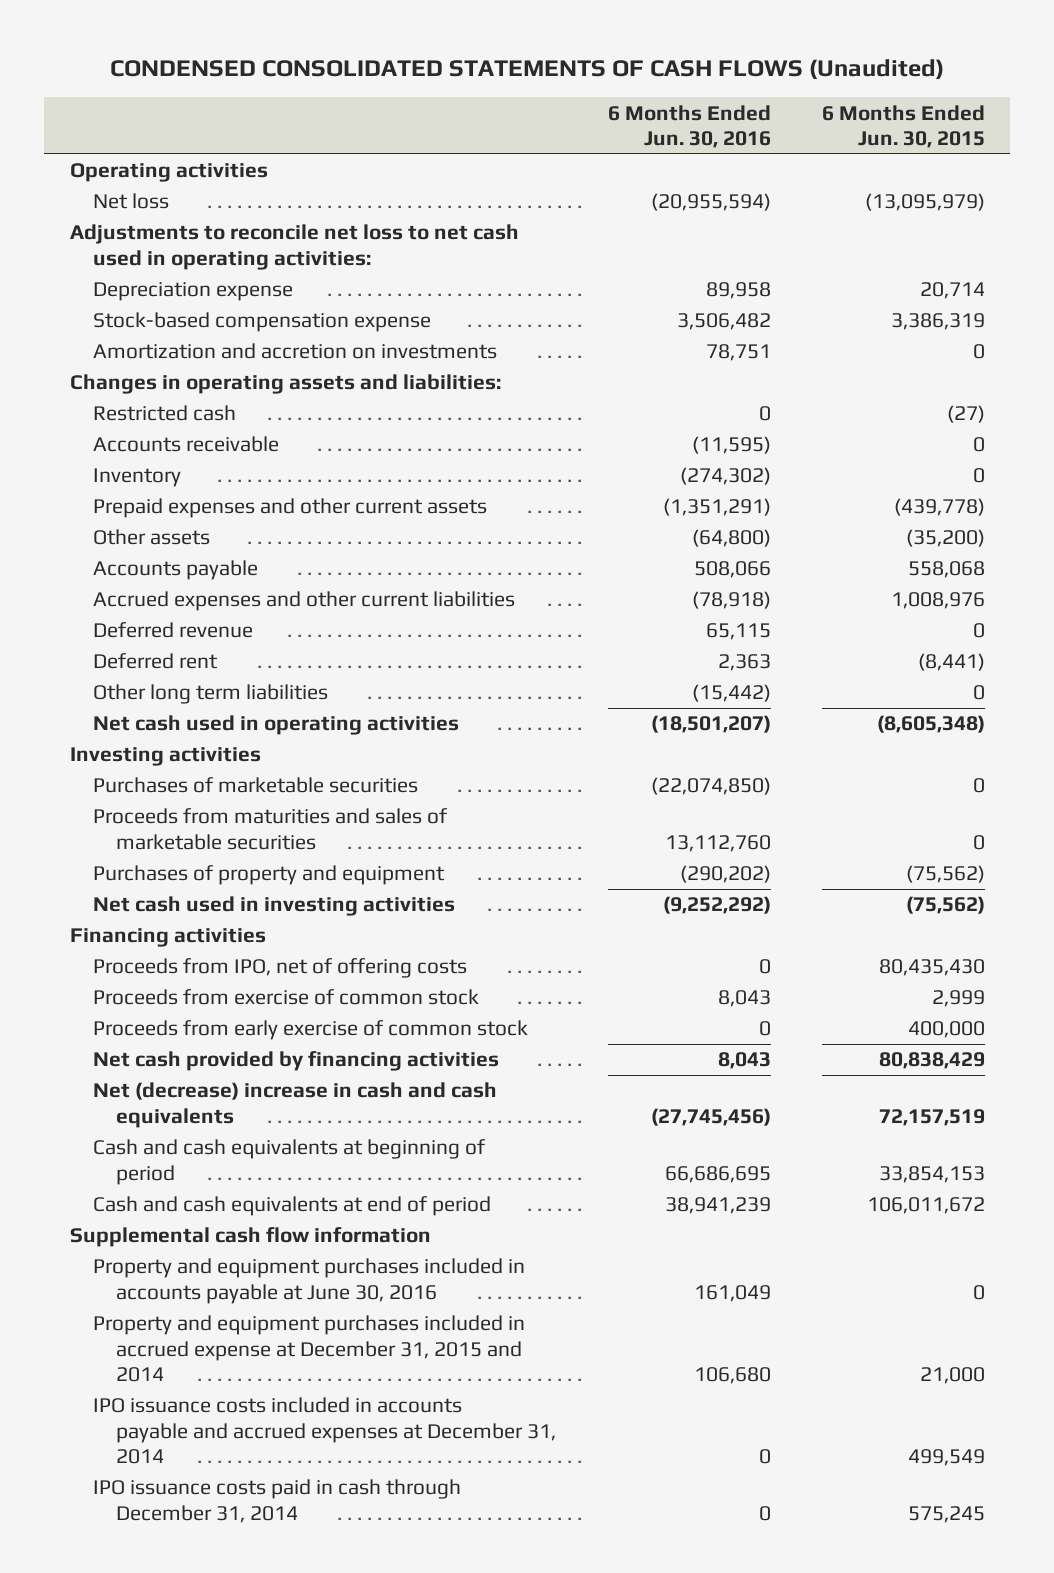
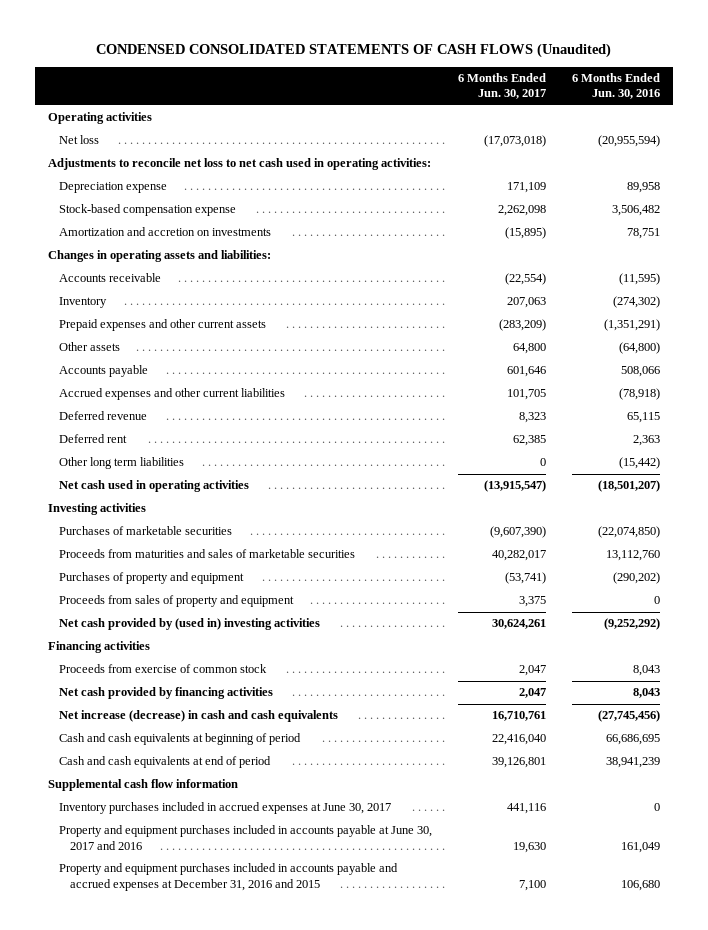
[821,104,985,148] 6 Months Ended Jun. 30, 2015 -> none
none -> [457,73,546,100] 6 Months Ended Jun. 30, 2017
[92,405,236,422] Restricted cash -> none
none -> [59,595,295,608] Proceeds from sales of property and equipment
[92,896,455,917] Net cash used in investing activities -> [59,618,321,631] Net cash provided by (used in) investing activities
[92,958,467,979] Proceeds from IPO, net of offering costs -> none
[92,1020,528,1041] Proceeds from early exercise of common stock -> none
[92,1082,497,1128] Net (decrease) increase in cash and cash equivalents -> [59,710,339,723] Net increase (decrease) in cash and cash equivalents
[92,1397,557,1465] IPO issuance costs included in accounts payable and accrued expenses at December 31, 2014 -> none
[92,1479,461,1523] IPO issuance costs paid in cash through December 31, 2014 -> none
none -> [59,802,392,815] Inventory purchases included in accrued expenses at June 30, 2017
[92,1258,525,1304] Property and equipment purchases included in accounts payable at June 30, 2016 -> [59,825,433,850] Property and equipment purchases included in accounts payable at June 30, 2017 and 2016
[92,1315,525,1383] Property and equipment purchases included in accrued expense at December 31, 2015 and 2014 -> [59,863,399,891] Property and equipment purchases included in accounts payable and accrued expenses at December 31, 2016 and 2015

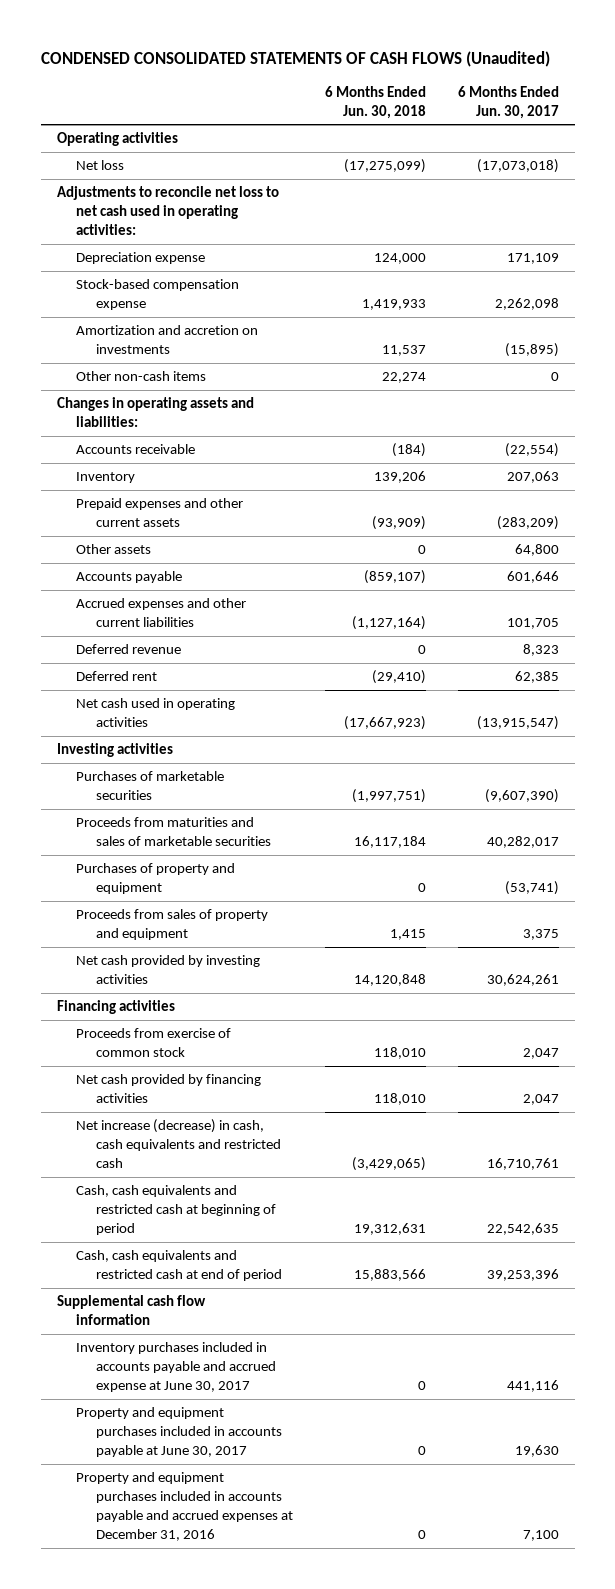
[571,73,660,100] 6 Months Ended Jun. 30, 2016 -> none
none -> [324,85,426,119] 6 Months Ended Jun. 30, 2018
none -> [76,371,207,382] Other non-cash items
[59,457,185,470] Other long term liabilities -> none
[59,618,321,631] Net cash provided by (used in) investing activities -> [76,955,261,985] Net cash provided by investing activities
[59,710,339,723] Net increase (decrease) in cash and cash equivalents -> [76,1119,281,1169] Net increase (decrease) in cash, cash equivalents and restricted cash
[59,733,302,746] Cash and cash equivalents at beginning of period -> [76,1185,276,1236] Cash, cash equivalents and restricted cash at beginning of period
[491,734,546,746] 22,416,040 -> [486,1223,559,1236] 22,542,635
[59,756,272,769] Cash and cash equivalents at end of period -> [76,1250,282,1282] Cash, cash equivalents and restricted cash at end of period
[491,757,546,769] 39,126,801 -> [486,1269,559,1282] 39,253,396
[59,802,392,815] Inventory purchases included in accrued expenses at June 30, 2017 -> [76,1342,276,1393] Inventory purchases included in accounts payable and accrued expense at June 30, 2017
[59,825,433,850] Property and equipment purchases included in accounts payable at June 30, 2017 and 2016 -> [76,1407,282,1458] Property and equipment purchases included in accounts payable at June 30, 2017
[59,863,399,891] Property and equipment purchases included in accounts payable and accrued expenses at December 31, 2016 and 2015 -> [76,1472,293,1541] Property and equipment purchases included in accounts payable and accrued expenses at December 31, 2016

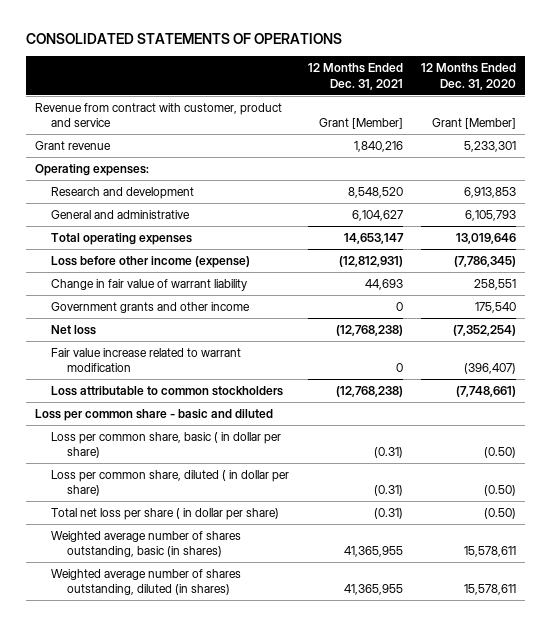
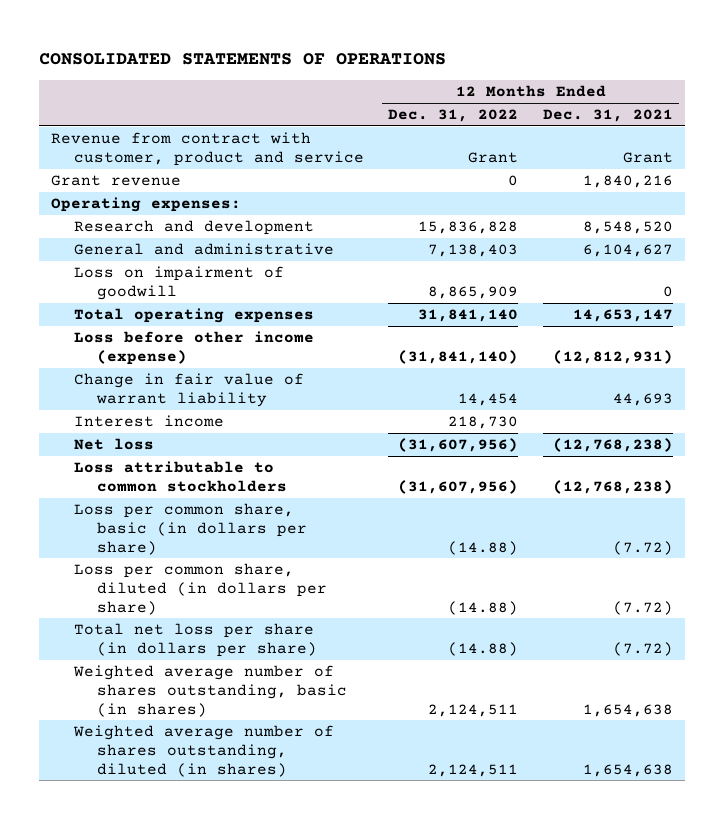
[421,63,517,90] 12 Months Ended Dec. 31, 2020 -> none
none -> [388,109,519,123] Dec. 31, 2022
[318,118,403,130] Grant [Member] -> [623,151,674,163] Grant
none -> [73,266,284,300] Loss on impairment of goodwill
[51,301,251,313] Government grants and other income -> none
none -> [73,415,224,428] Interest income
[51,347,242,373] Fair value increase related to warrant modification -> none
[34,408,273,421] Loss per common share - basic and diluted -> none
[51,431,282,459] Loss per common share, basic ( in dollar per share) -> [73,503,307,555] Loss per common share, basic (in dollars per share)
[373,447,403,459] (0.31) -> [613,540,674,555] (7.72)
[51,469,290,497] Loss per common share, diluted ( in dollar per share) -> [73,563,327,615] Loss per common share, diluted (in dollars per share)
[373,485,403,497] (0.31) -> [613,600,674,615] (7.72)
[51,507,280,520] Total net loss per share ( in dollar per share) -> [73,623,317,657] Total net loss per share (in dollars per share)
[373,507,403,519] (0.31) -> [613,641,674,656] (7.72)
[343,546,403,558] 41,365,955 -> [583,703,674,717] 1,654,638
[343,584,403,596] 41,365,955 -> [583,763,674,777] 1,654,638

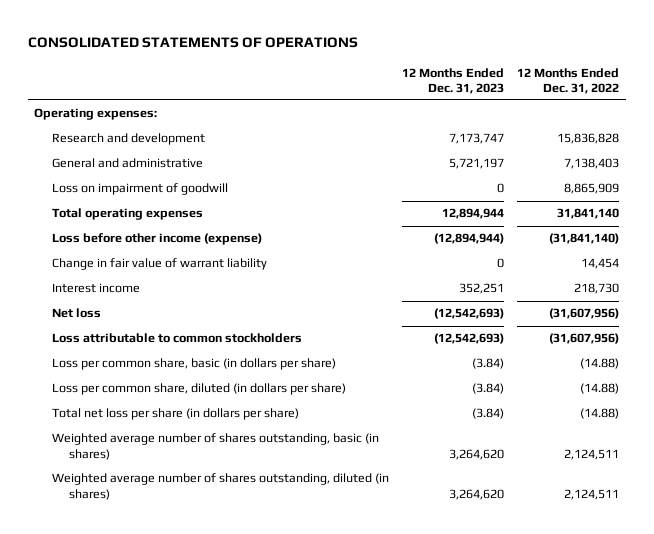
[543,109,674,123] Dec. 31, 2021 -> none
none -> [401,67,504,94] 12 Months Ended Dec. 31, 2023
[51,132,364,166] Revenue from contract with customer, product and service -> none
[51,175,182,187] Grant revenue -> none

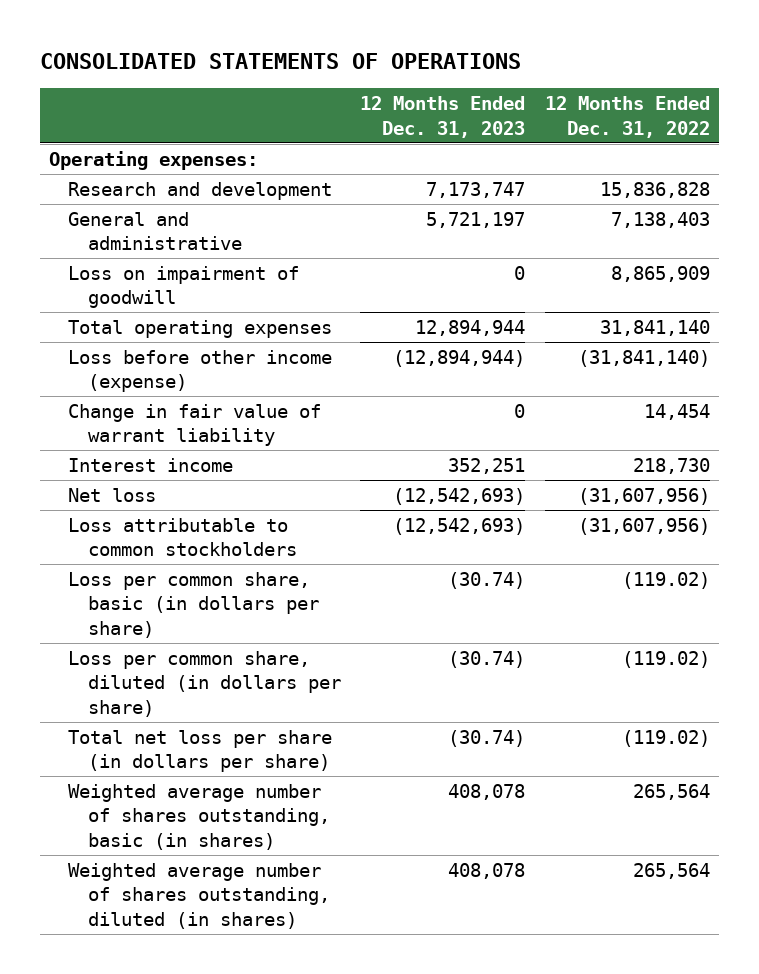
[471,358,504,370] (3.84) -> [448,571,526,589] (30.74)
[580,358,620,370] (14.88) -> [621,571,710,589] (119.02)
[471,383,504,395] (3.84) -> [448,650,526,668] (30.74)
[580,383,620,395] (14.88) -> [621,650,710,668] (119.02)
[471,408,504,420] (3.84) -> [448,729,526,747] (30.74)
[580,408,620,420] (14.88) -> [621,729,710,747] (119.02)
[448,448,504,460] 3,264,620 -> [448,783,526,800] 408,078
[564,448,620,460] 2,124,511 -> [632,783,710,800] 265,564
[448,488,504,500] 3,264,620 -> [448,862,526,879] 408,078
[564,488,620,500] 2,124,511 -> [632,862,710,879] 265,564

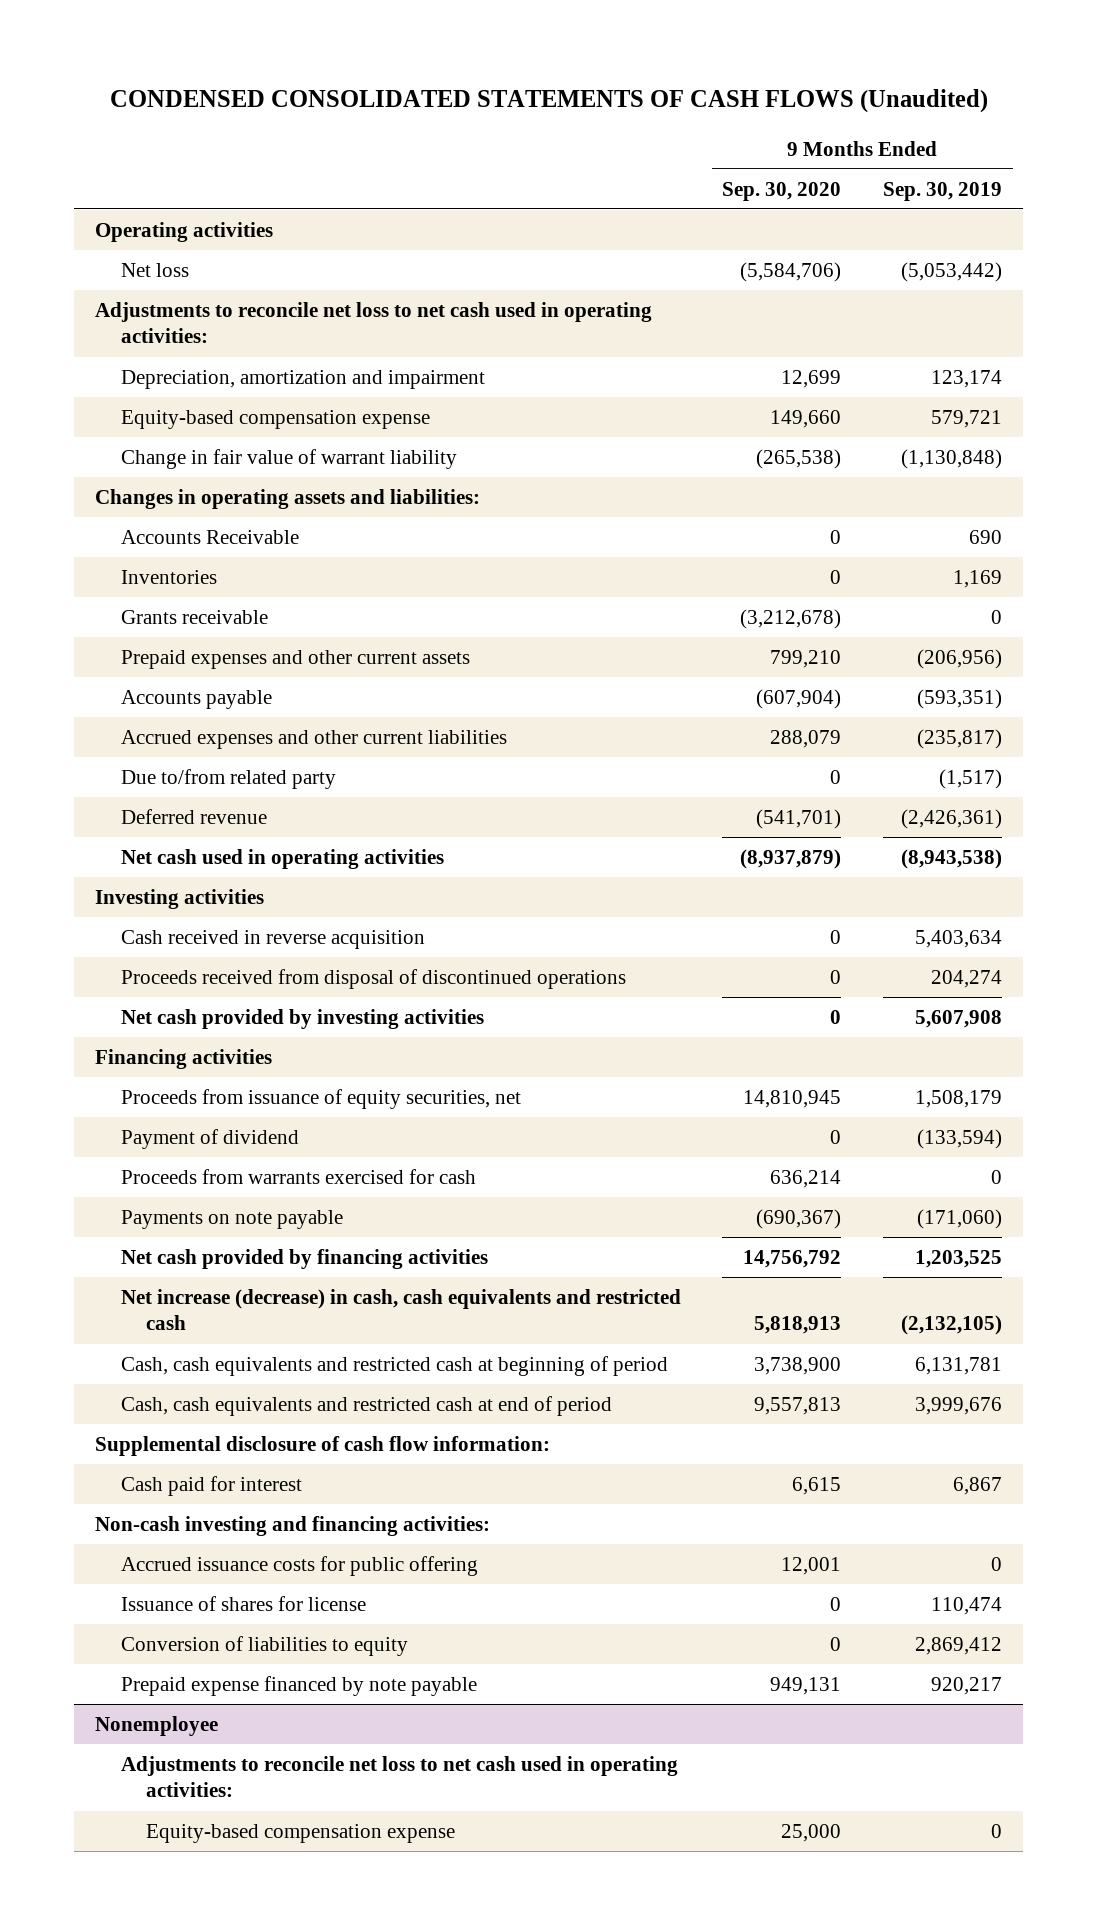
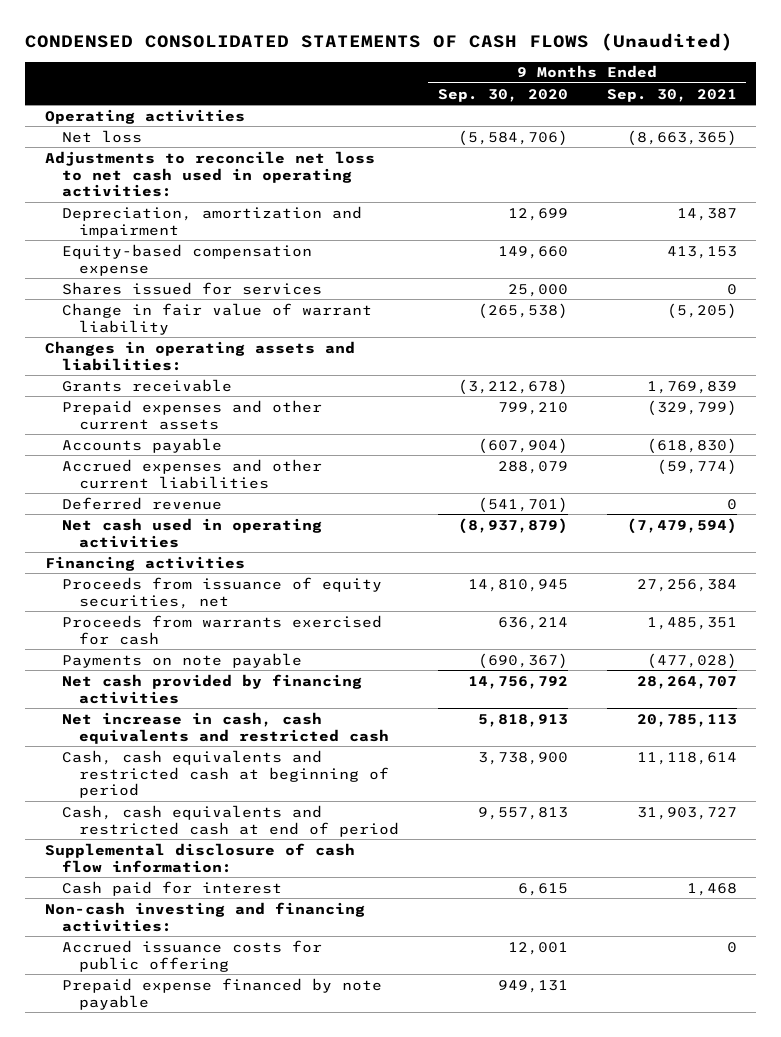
[883,181,1003,201] Sep. 30, 2019 -> none
none -> [606,88,737,102] Sep. 30, 2021
none -> [61,281,322,295] Shares issued for services
[120,529,299,544] Accounts Receivable -> none
[120,569,217,584] Inventories -> none
[120,768,336,789] Due to/from related party -> none
[95,888,265,909] Investing activities -> none
[120,929,425,949] Cash received in reverse acquisition -> none
[120,968,626,989] Proceeds received from disposal of discontinued operations -> none
[120,1008,484,1029] Net cash provided by investing activities -> none
[120,1128,299,1149] Payment of dividend -> none
[120,1288,681,1331] Net increase (decrease) in cash, cash equivalents and restricted cash -> [61,711,389,744] Net increase in cash, cash equivalents and restricted cash
[120,1595,366,1611] Issuance of shares for license -> none
[120,1635,408,1656] Conversion of liabilities to equity -> none
[95,1715,219,1736] Nonemployee -> none
[120,1755,678,1798] Adjustments to reconcile net loss to net cash used in operating activities: -> none
[145,1823,455,1843] Equity-based compensation expense -> none

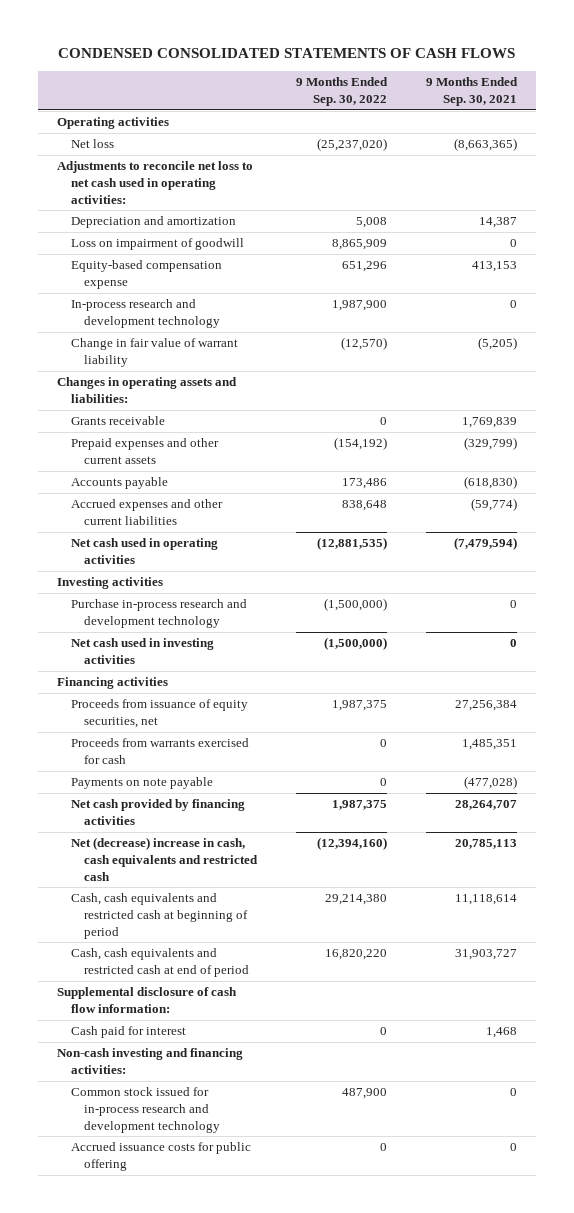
[25,33,734,52] CONDENSED CONSOLIDATED STATEMENTS OF CASH FLOWS (Unaudited) -> [58,48,516,59] CONDENSED CONSOLIDATED STATEMENTS OF CASH FLOWS
[437,88,568,102] Sep. 30, 2020 -> none
none -> [295,77,388,107] 9 Months Ended Sep. 30, 2022
[61,205,362,238] Depreciation, amortization and impairment -> [70,216,236,229] Depreciation and amortization
none -> [70,238,244,251] Loss on impairment of goodwill
[61,281,322,295] Shares issued for services -> none
none -> [70,299,220,328] In-process research and development technology
[61,496,222,510] Deferred revenue -> none
none -> [57,577,164,590] Investing activities
none -> [70,599,247,628] Purchase in-process research and development technology
none -> [70,638,214,664] Net cash used in investing activities
[61,711,389,744] Net increase in cash, cash equivalents and restricted cash -> [70,837,258,881] Net (decrease) increase in cash, cash equivalents and restricted cash
none -> [70,1087,220,1133] Common stock issued for in-process research and development technology
[61,977,382,1010] Prepaid expense financed by note payable -> none

